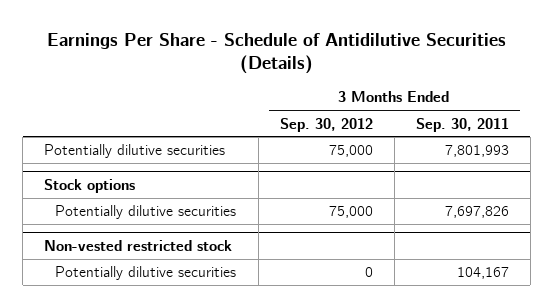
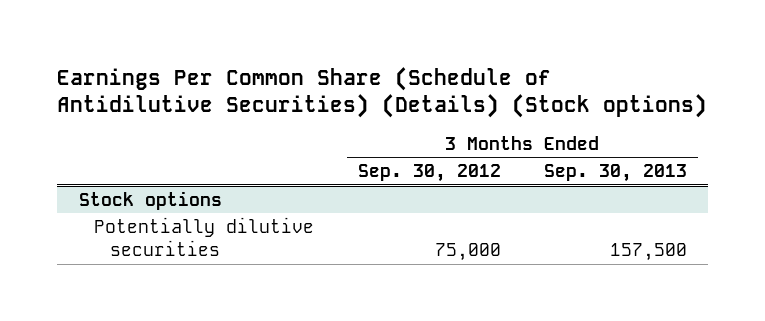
[46,32,506,75] Earnings Per Share - Schedule of Antidilutive Securities (Details) -> [56,66,707,119] Earnings Per Common Share (Schedule of Antidilutive Securities) (Details) (Stock options)
[415,117,509,132] Sep. 30, 2011 -> none
none -> [543,164,687,183] Sep. 30, 2013
[44,144,226,159] Potentially dilutive securities -> none
[44,240,233,252] Non-vested restricted stock -> none
[55,266,237,281] Potentially dilutive securities -> none

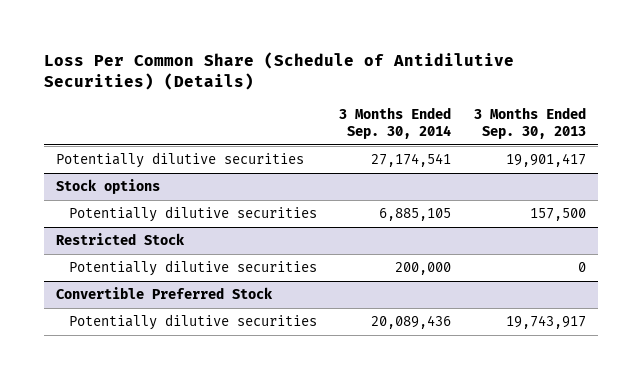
[56,66,707,119] Earnings Per Common Share (Schedule of Antidilutive Securities) (Details) (Stock options) -> [44,51,515,90] Loss Per Common Share (Schedule of Antidilutive Securities) (Details)
[357,164,501,183] Sep. 30, 2012 -> none
none -> [339,106,452,139] 3 Months Ended Sep. 30, 2014
none -> [55,152,304,169] Potentially dilutive securities
none -> [55,233,185,246] Restricted Stock
none -> [68,260,317,277] Potentially dilutive securities
none -> [55,287,273,300] Convertible Preferred Stock
none -> [68,314,317,331] Potentially dilutive securities

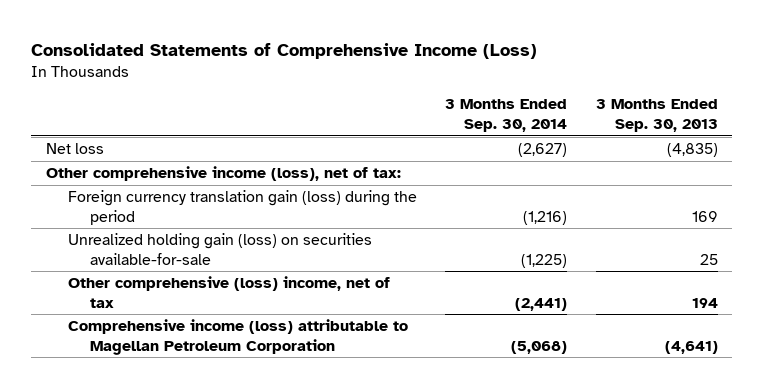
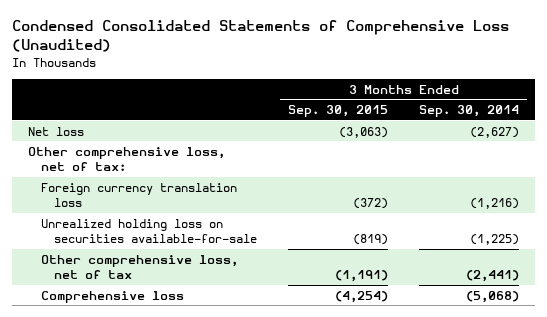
[31,42,538,59] Consolidated Statements of Comprehensive Income (Loss) -> [12,20,510,53] Condensed Consolidated Statements of Comprehensive Loss (Unaudited)
[595,99,718,133] 3 Months Ended Sep. 30, 2013 -> none
none -> [287,105,388,118] Sep. 30, 2015
[45,166,401,182] Other comprehensive income (loss), net of tax: -> [27,146,225,171] Other comprehensive loss, net of tax:
[67,190,417,225] Foreign currency translation gain (loss) during the period -> [40,182,237,207] Foreign currency translation loss
[67,233,372,265] Unrealized holding gain (loss) on securities available-for-sale -> [40,218,257,243] Unrealized holding loss on securities available-for-sale
[67,276,390,308] Other comprehensive (loss) income, net of tax -> [40,254,238,279] Other comprehensive loss, net of tax
[67,319,408,355] Comprehensive income (loss) attributable to Magellan Petroleum Corporation -> [40,290,184,303] Comprehensive loss

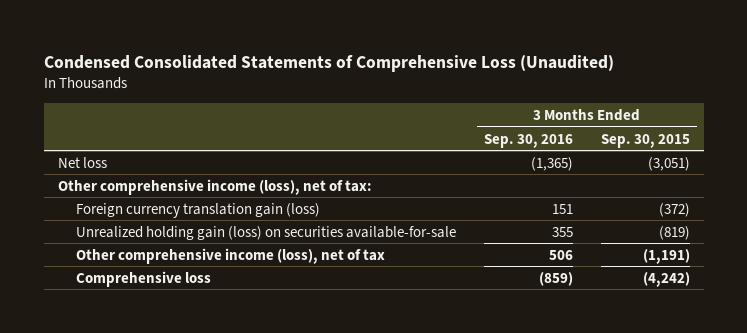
[419,105,520,118] Sep. 30, 2014 -> none
none -> [483,133,573,148] Sep. 30, 2016
[338,126,388,138] (3,063) -> [647,156,690,171] (3,051)
[27,146,225,171] Other comprehensive loss, net of tax: -> [57,178,372,195] Other comprehensive income (loss), net of tax:
[40,182,237,207] Foreign currency translation loss -> [75,202,320,218] Foreign currency translation gain (loss)
[40,218,257,243] Unrealized holding loss on securities available-for-sale -> [75,225,456,240] Unrealized holding gain (loss) on securities available-for-sale
[40,254,238,279] Other comprehensive loss, net of tax -> [75,247,385,264] Other comprehensive income (loss), net of tax
[334,290,388,303] (4,254) -> [642,271,690,287] (4,242)

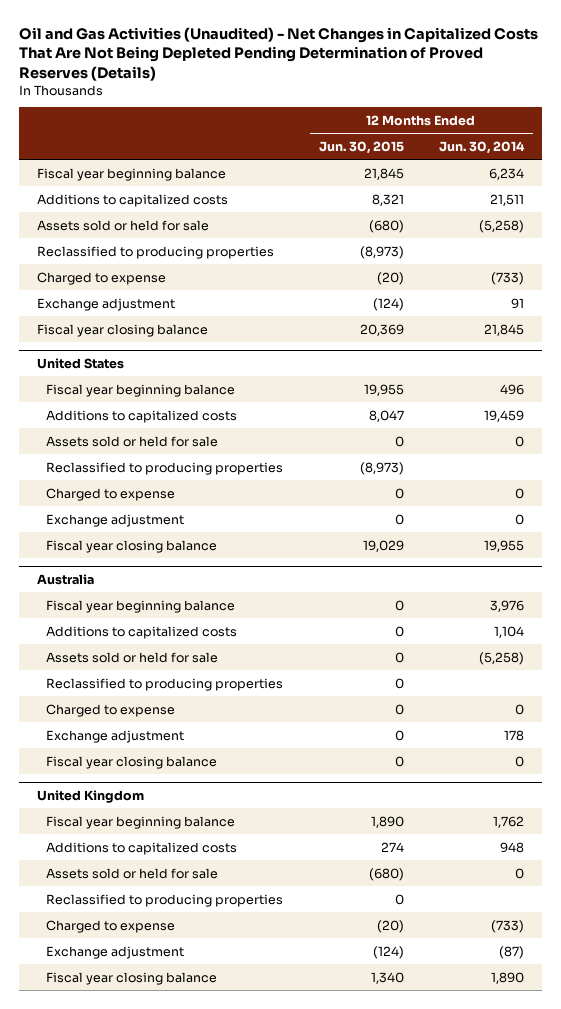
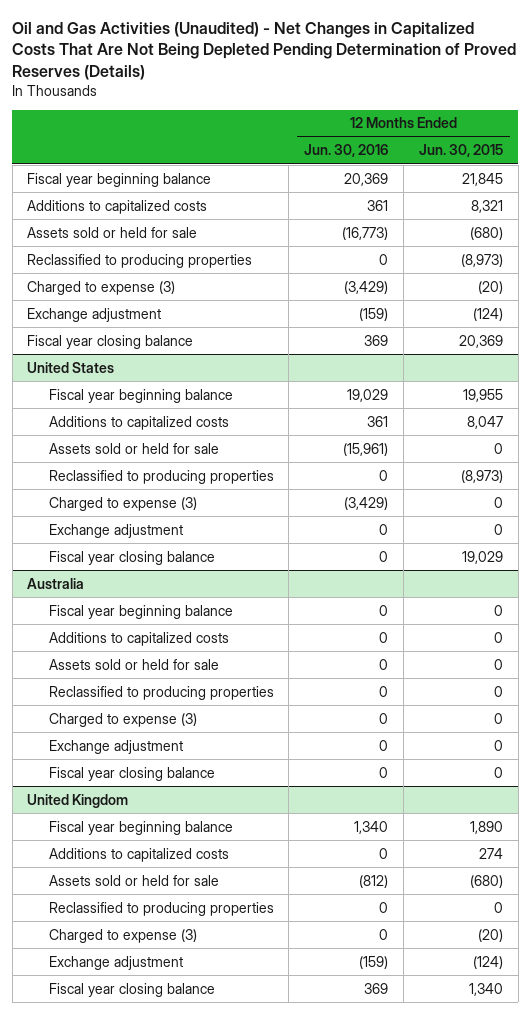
[439,140,526,154] Jun. 30, 2014 -> none
none -> [304,144,389,158] Jun. 30, 2016
[37,271,167,285] Charged to expense -> [27,280,176,295] Charged to expense (3)
[46,487,176,501] Charged to expense -> [48,496,197,511] Charged to expense (3)
[46,703,176,717] Charged to expense -> [48,712,197,727] Charged to expense (3)
[46,919,176,933] Charged to expense -> [48,928,197,943] Charged to expense (3)

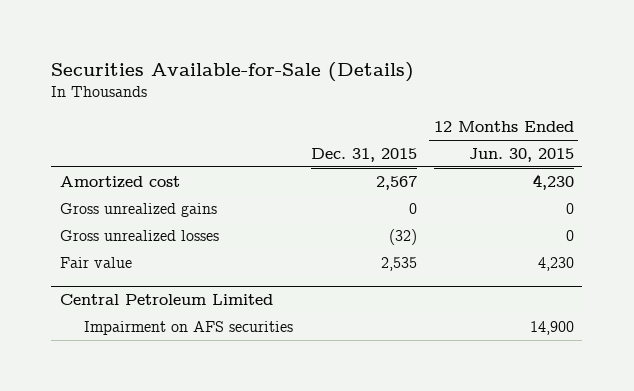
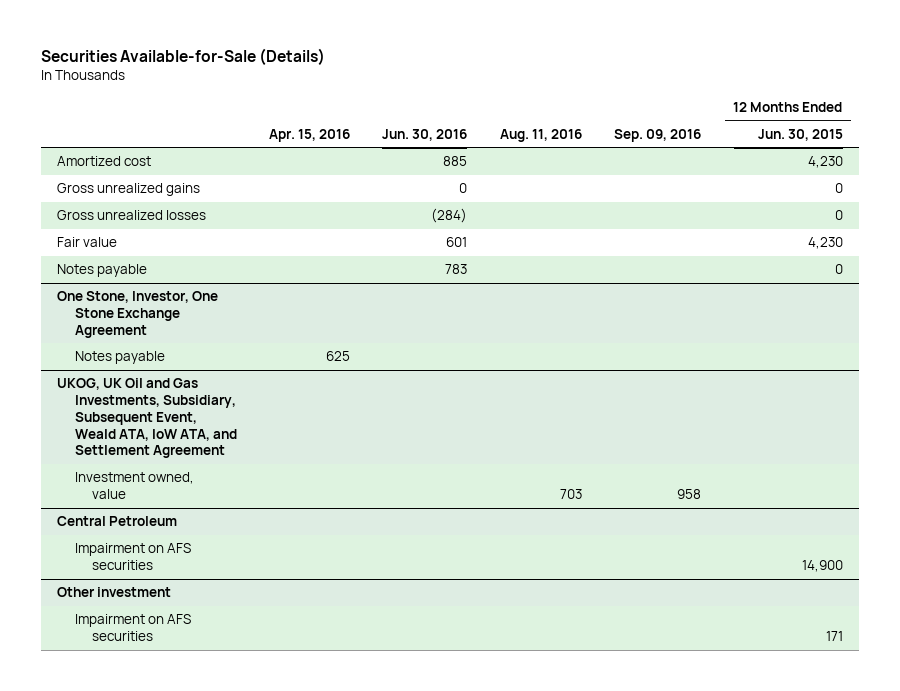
[310,148,417,163] Dec. 31, 2015 -> none
none -> [268,128,350,142] Apr. 15, 2016
none -> [382,128,468,141] Jun. 30, 2016
none -> [499,128,582,142] Aug. 11, 2016
none -> [614,128,702,142] Sep. 09, 2016
none -> [57,264,148,278] Notes payable
none -> [57,291,219,338] One Stone, Investor, One Stone Exchange Agreement
none -> [74,351,165,365] Notes payable
none -> [57,378,237,459] UKOG, UK Oil and Gas Investments, Subsidiary, Subsequent Event, Weald ATA, IoW ATA, and Settlement Agreement
none -> [74,472,194,500] Investment owned, value
[59,294,273,306] Central Petroleum Limited -> [57,516,178,527] Central Petroleum
none -> [57,587,172,598] Other investment
none -> [74,614,191,642] Impairment on AFS securities

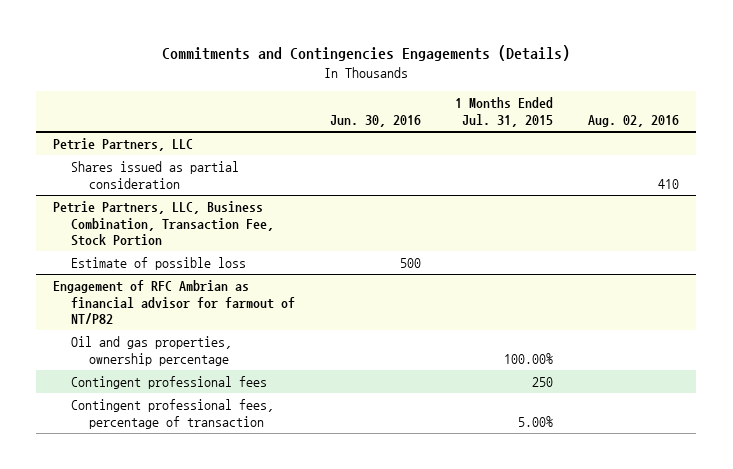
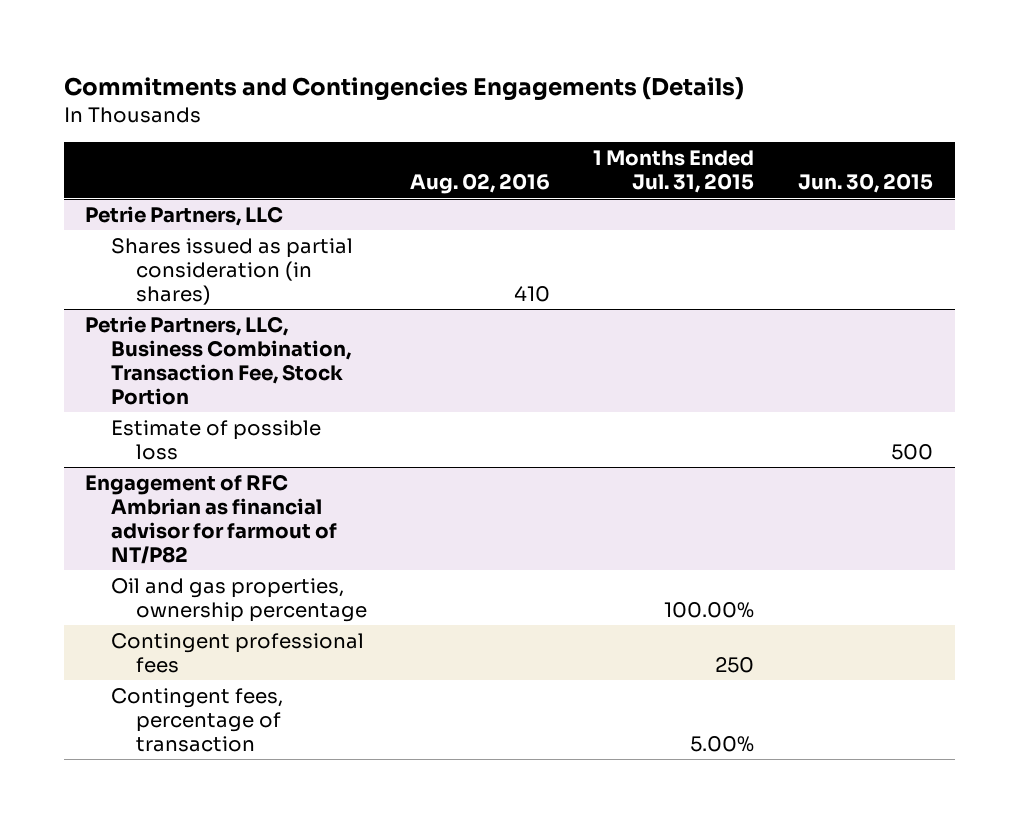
[329,114,421,127] Jun. 30, 2016 -> none
none -> [797,173,933,194] Jun. 30, 2015
[71,161,240,189] Shares issued as partial consideration -> [110,237,353,306] Shares issued as partial consideration (in shares)
[71,399,275,429] Contingent professional fees, percentage of transaction -> [110,687,283,753] Contingent fees, percentage of transaction

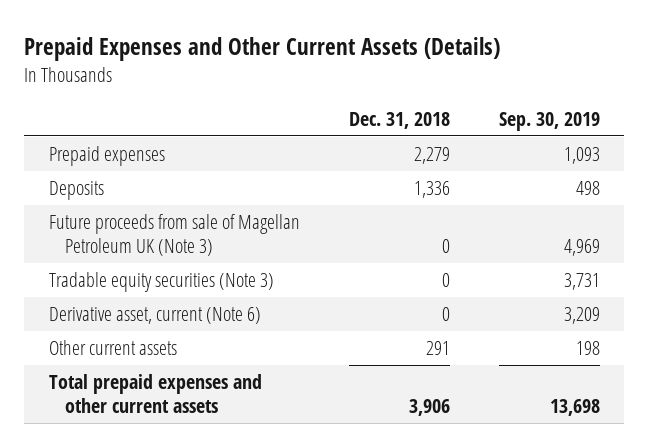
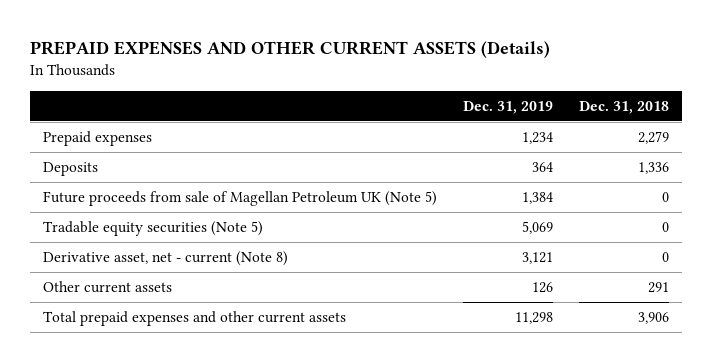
[24,37,501,62] Prepaid Expenses and Other Current Assets (Details) -> [29,41,550,59] PREPAID EXPENSES AND OTHER CURRENT ASSETS (Details)
[498,112,600,132] Sep. 30, 2019 -> none
none -> [462,101,553,115] Dec. 31, 2019
[48,214,300,257] Future proceeds from sale of Magellan Petroleum UK (Note 3) -> [42,191,437,207] Future proceeds from sale of Magellan Petroleum UK (Note 5)
[48,272,274,293] Tradable equity securities (Note 3) -> [42,221,263,237] Tradable equity securities (Note 5)
[48,307,261,325] Derivative asset, current (Note 6) -> [42,251,288,267] Derivative asset, net - current (Note 8)

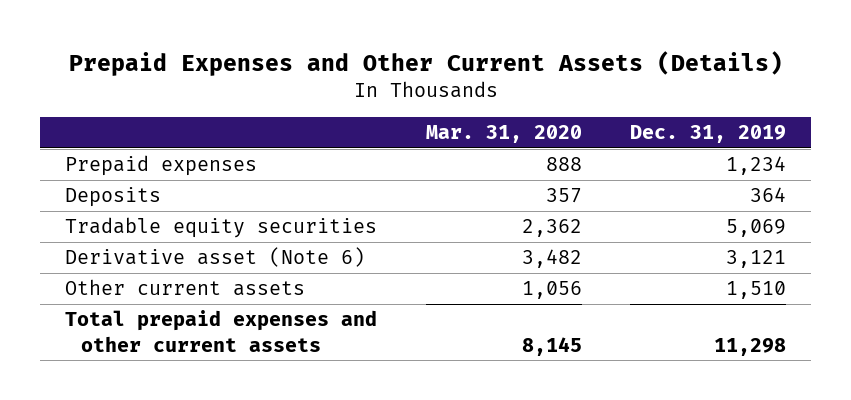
[29,41,550,59] PREPAID EXPENSES AND OTHER CURRENT ASSETS (Details) -> [68,50,783,76] Prepaid Expenses and Other Current Assets (Details)
[578,101,669,115] Dec. 31, 2018 -> none
none -> [425,125,582,144] Mar. 31, 2020
[42,191,437,207] Future proceeds from sale of Magellan Petroleum UK (Note 5) -> none
[42,221,263,237] Tradable equity securities (Note 5) -> [64,217,377,239] Tradable equity securities
[42,251,288,267] Derivative asset, net - current (Note 8) -> [64,247,365,268] Derivative asset (Note 6)
[531,282,553,294] 126 -> [726,281,787,300] 1,510

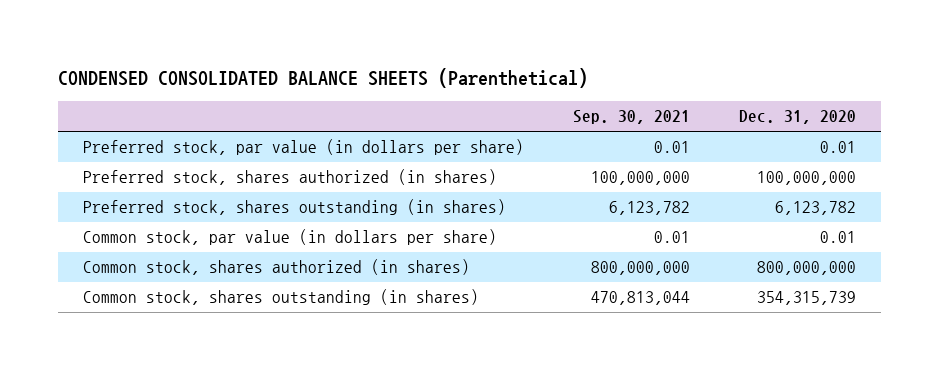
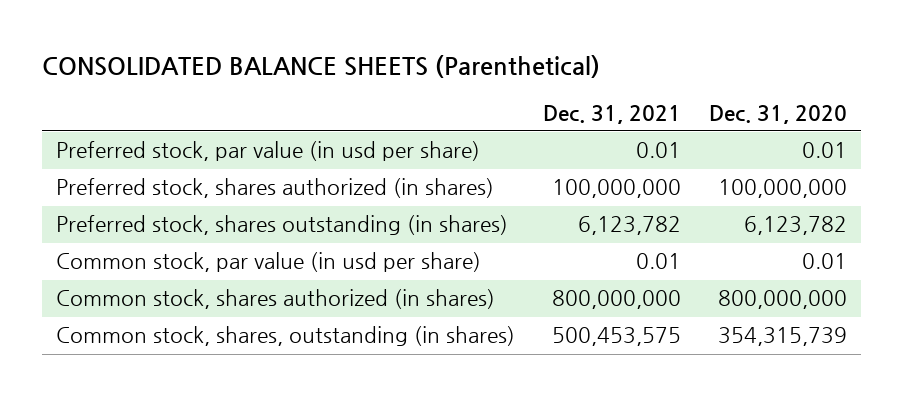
[57,68,588,89] CONDENSED CONSOLIDATED BALANCE SHEETS (Parenthetical) -> [41,54,600,78] CONSOLIDATED BALANCE SHEETS (Parenthetical)
[572,110,690,125] Sep. 30, 2021 -> none
none -> [543,104,682,124] Dec. 31, 2021
[82,139,524,156] Preferred stock, par value (in dollars per share) -> [55,141,480,162] Preferred stock, par value (in usd per share)
[82,229,497,246] Common stock, par value (in dollars per share) -> [55,252,481,273] Common stock, par value (in usd per share)
[82,289,479,306] Common stock, shares outstanding (in shares) -> [55,326,515,347] Common stock, shares, outstanding (in shares)

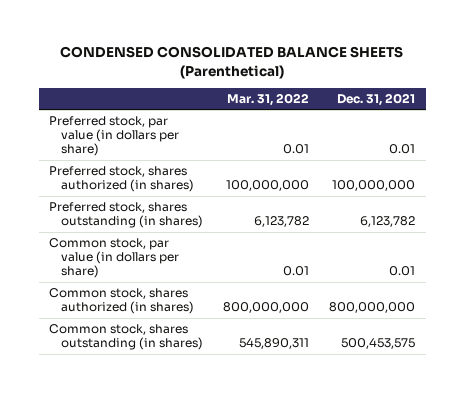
[41,54,600,78] CONSOLIDATED BALANCE SHEETS (Parenthetical) -> [60,46,404,79] CONDENSED CONSOLIDATED BALANCE SHEETS (Parenthetical)
[709,104,848,124] Dec. 31, 2020 -> none
none -> [227,92,310,106] Mar. 31, 2022
[55,141,480,162] Preferred stock, par value (in usd per share) -> [48,116,179,157] Preferred stock, par value (in dollars per share)
[55,252,481,273] Common stock, par value (in usd per share) -> [48,238,179,279] Common stock, par value (in dollars per share)
[55,326,515,347] Common stock, shares, outstanding (in shares) -> [48,324,203,351] Common stock, shares outstanding (in shares)

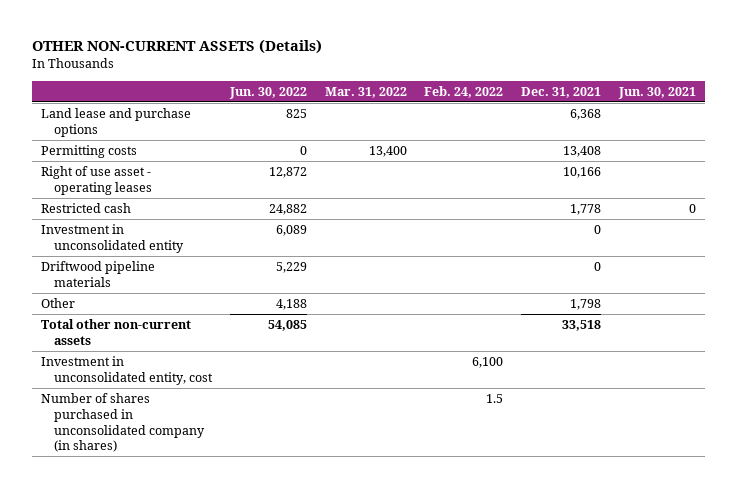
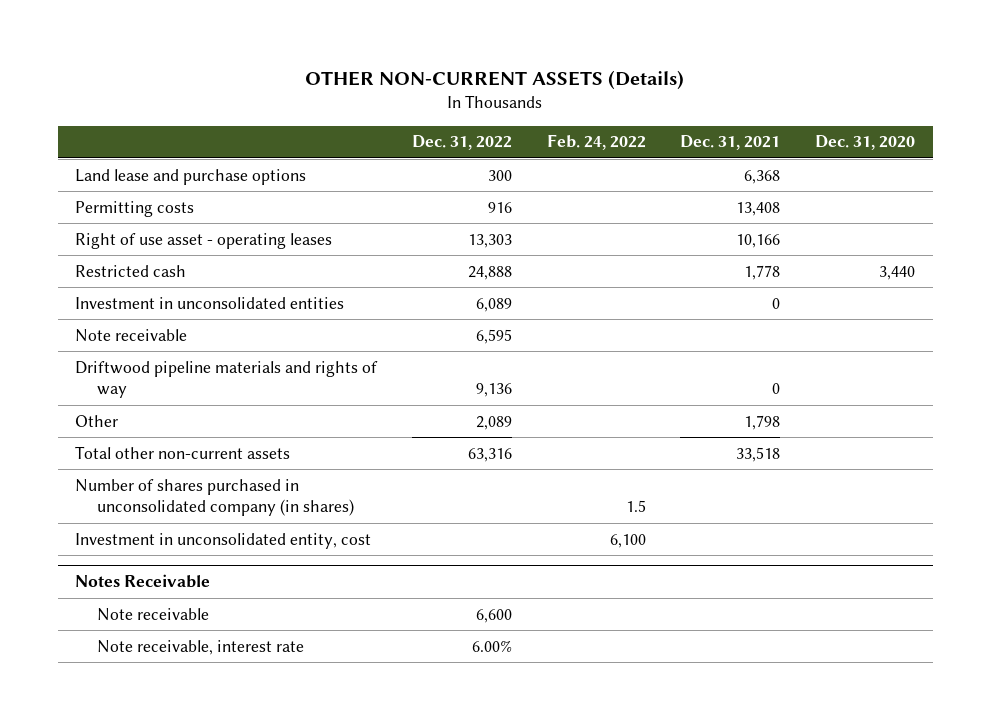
[229,86,308,99] Jun. 30, 2022 -> none
[324,86,407,98] Mar. 31, 2022 -> none
[617,86,696,99] Jun. 30, 2021 -> none
none -> [411,135,512,151] Dec. 31, 2022
none -> [815,135,916,151] Dec. 31, 2020
[40,261,155,287] Driftwood pipeline materials -> none
[40,224,185,253] Investment in unconsolidated entity -> [75,296,345,309] Investment in unconsolidated entities
none -> [75,328,188,342] Note receivable
none -> [75,360,379,399] Driftwood pipeline materials and rights of way
[40,356,214,385] Investment in unconsolidated entity, cost -> [75,532,372,549] Investment in unconsolidated entity, cost
none -> [75,574,211,589] Notes Receivable
none -> [97,607,210,621] Note receivable
none -> [97,639,305,655] Note receivable, interest rate

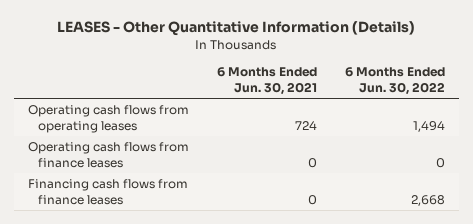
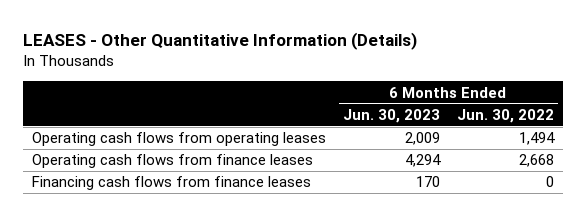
[216,67,317,95] 6 Months Ended Jun. 30, 2021 -> none
none -> [342,109,440,124] Jun. 30, 2023
[435,157,445,168] 0 -> [518,154,554,168] 2,668
[410,194,445,206] 2,668 -> [545,176,554,188] 0

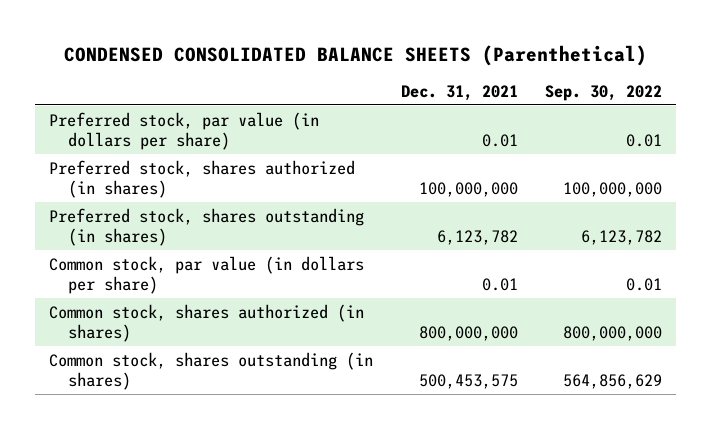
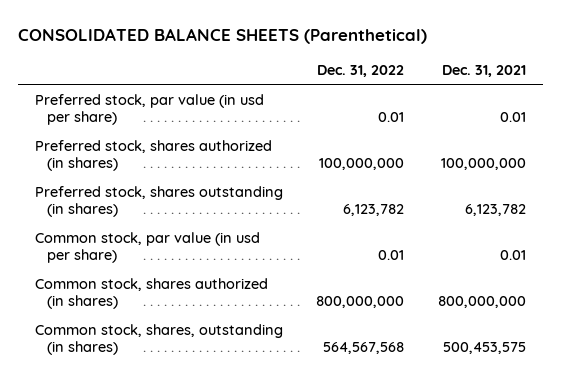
[63,44,647,66] CONDENSED CONSOLIDATED BALANCE SHEETS (Parenthetical) -> [17,27,427,44] CONSOLIDATED BALANCE SHEETS (Parenthetical)
[545,84,663,101] Sep. 30, 2022 -> none
none -> [317,64,405,77] Dec. 31, 2022
[48,111,319,151] Preferred stock, par value (in dollars per share) -> [34,93,264,126] Preferred stock, par value (in usd per share)
[48,255,364,295] Common stock, par value (in dollars per share) -> [34,231,260,264] Common stock, par value (in usd per share)
[48,351,373,391] Common stock, shares outstanding (in shares) -> [34,323,283,356] Common stock, shares, outstanding (in shares)

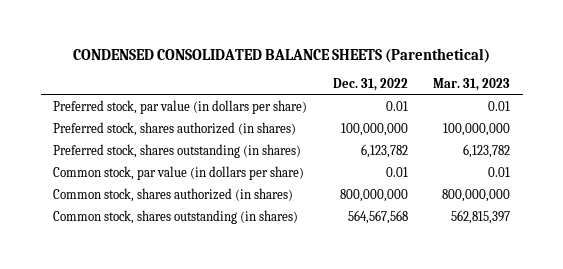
[17,27,427,44] CONSOLIDATED BALANCE SHEETS (Parenthetical) -> [72,47,490,63] CONDENSED CONSOLIDATED BALANCE SHEETS (Parenthetical)
[442,64,527,77] Dec. 31, 2021 -> none
none -> [433,77,511,91] Mar. 31, 2023
[34,93,264,126] Preferred stock, par value (in usd per share) -> [53,100,308,115] Preferred stock, par value (in dollars per share)
[34,231,260,264] Common stock, par value (in usd per share) -> [53,166,305,181] Common stock, par value (in dollars per share)
[34,323,283,356] Common stock, shares, outstanding (in shares) -> [53,210,299,225] Common stock, shares outstanding (in shares)

